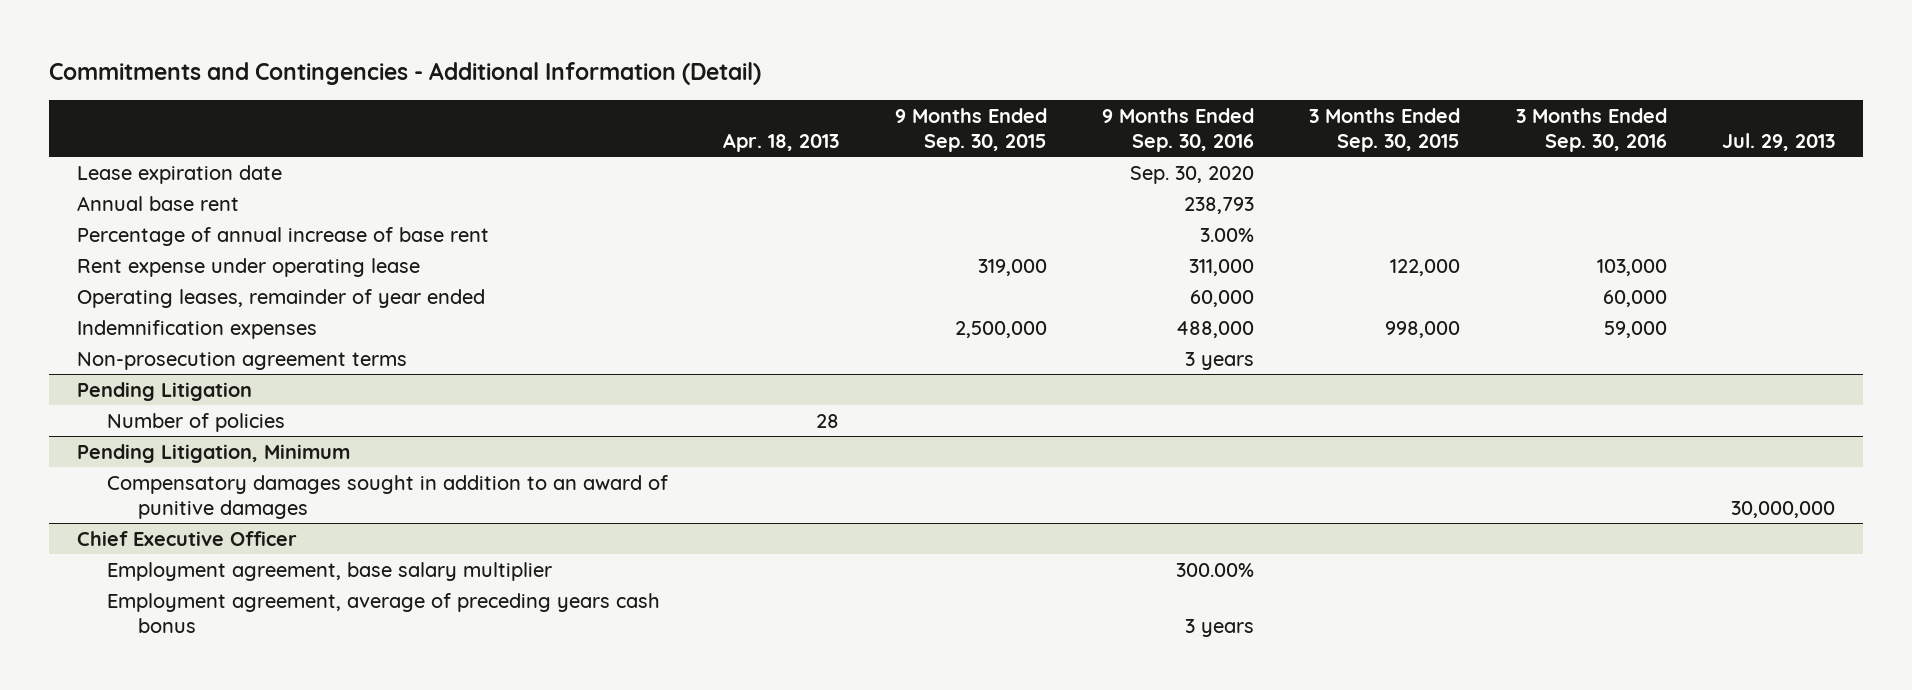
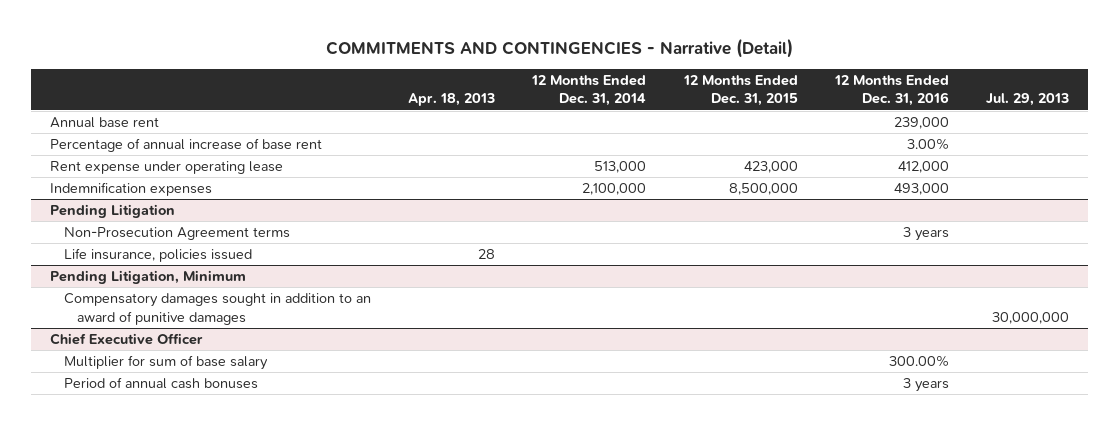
[49,62,762,86] Commitments and Contingencies - Additional Information (Detail) -> [325,37,793,58] COMMITMENTS AND CONTINGENCIES - Narrative (Detail)
[894,107,1047,152] 9 Months Ended Sep. 30, 2015 -> none
[1102,107,1255,152] 9 Months Ended Sep. 30, 2016 -> none
[1309,107,1461,152] 3 Months Ended Sep. 30, 2015 -> none
[1515,107,1667,152] 3 Months Ended Sep. 30, 2016 -> none
none -> [531,74,647,107] 12 Months Ended Dec. 31, 2014
none -> [682,74,798,107] 12 Months Ended Dec. 31, 2015
none -> [833,74,949,107] 12 Months Ended Dec. 31, 2016
[76,164,282,184] Lease expiration date -> none
[76,288,485,308] Operating leases, remainder of year ended -> none
[76,351,407,370] Non-prosecution agreement terms -> none
[107,412,286,432] Number of policies -> none
none -> [63,227,290,241] Non-Prosecution Agreement terms
none -> [63,248,252,263] Life insurance, policies issued
[107,561,553,581] Employment agreement, base salary multiplier -> [63,355,268,371] Multiplier for sum of base salary
[107,592,661,633] Employment agreement, average of preceding years cash bonus -> [63,377,258,390] Period of annual cash bonuses

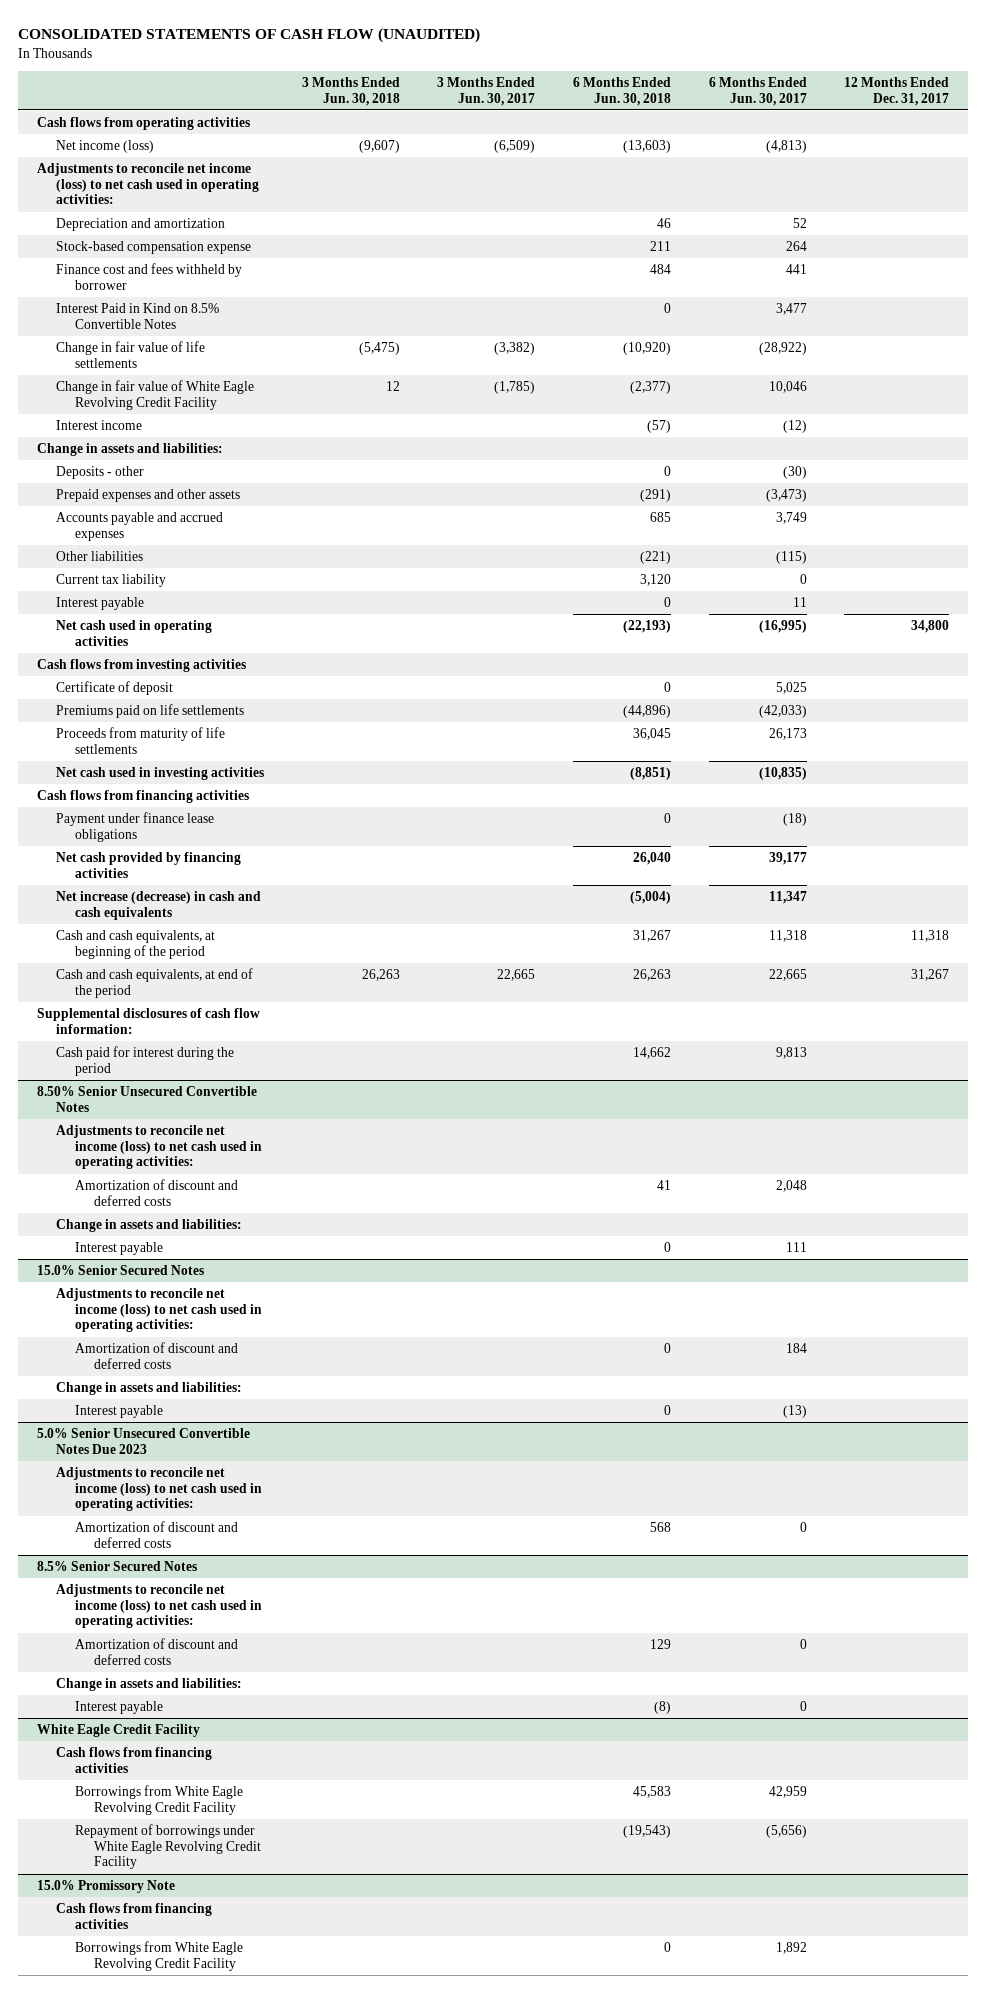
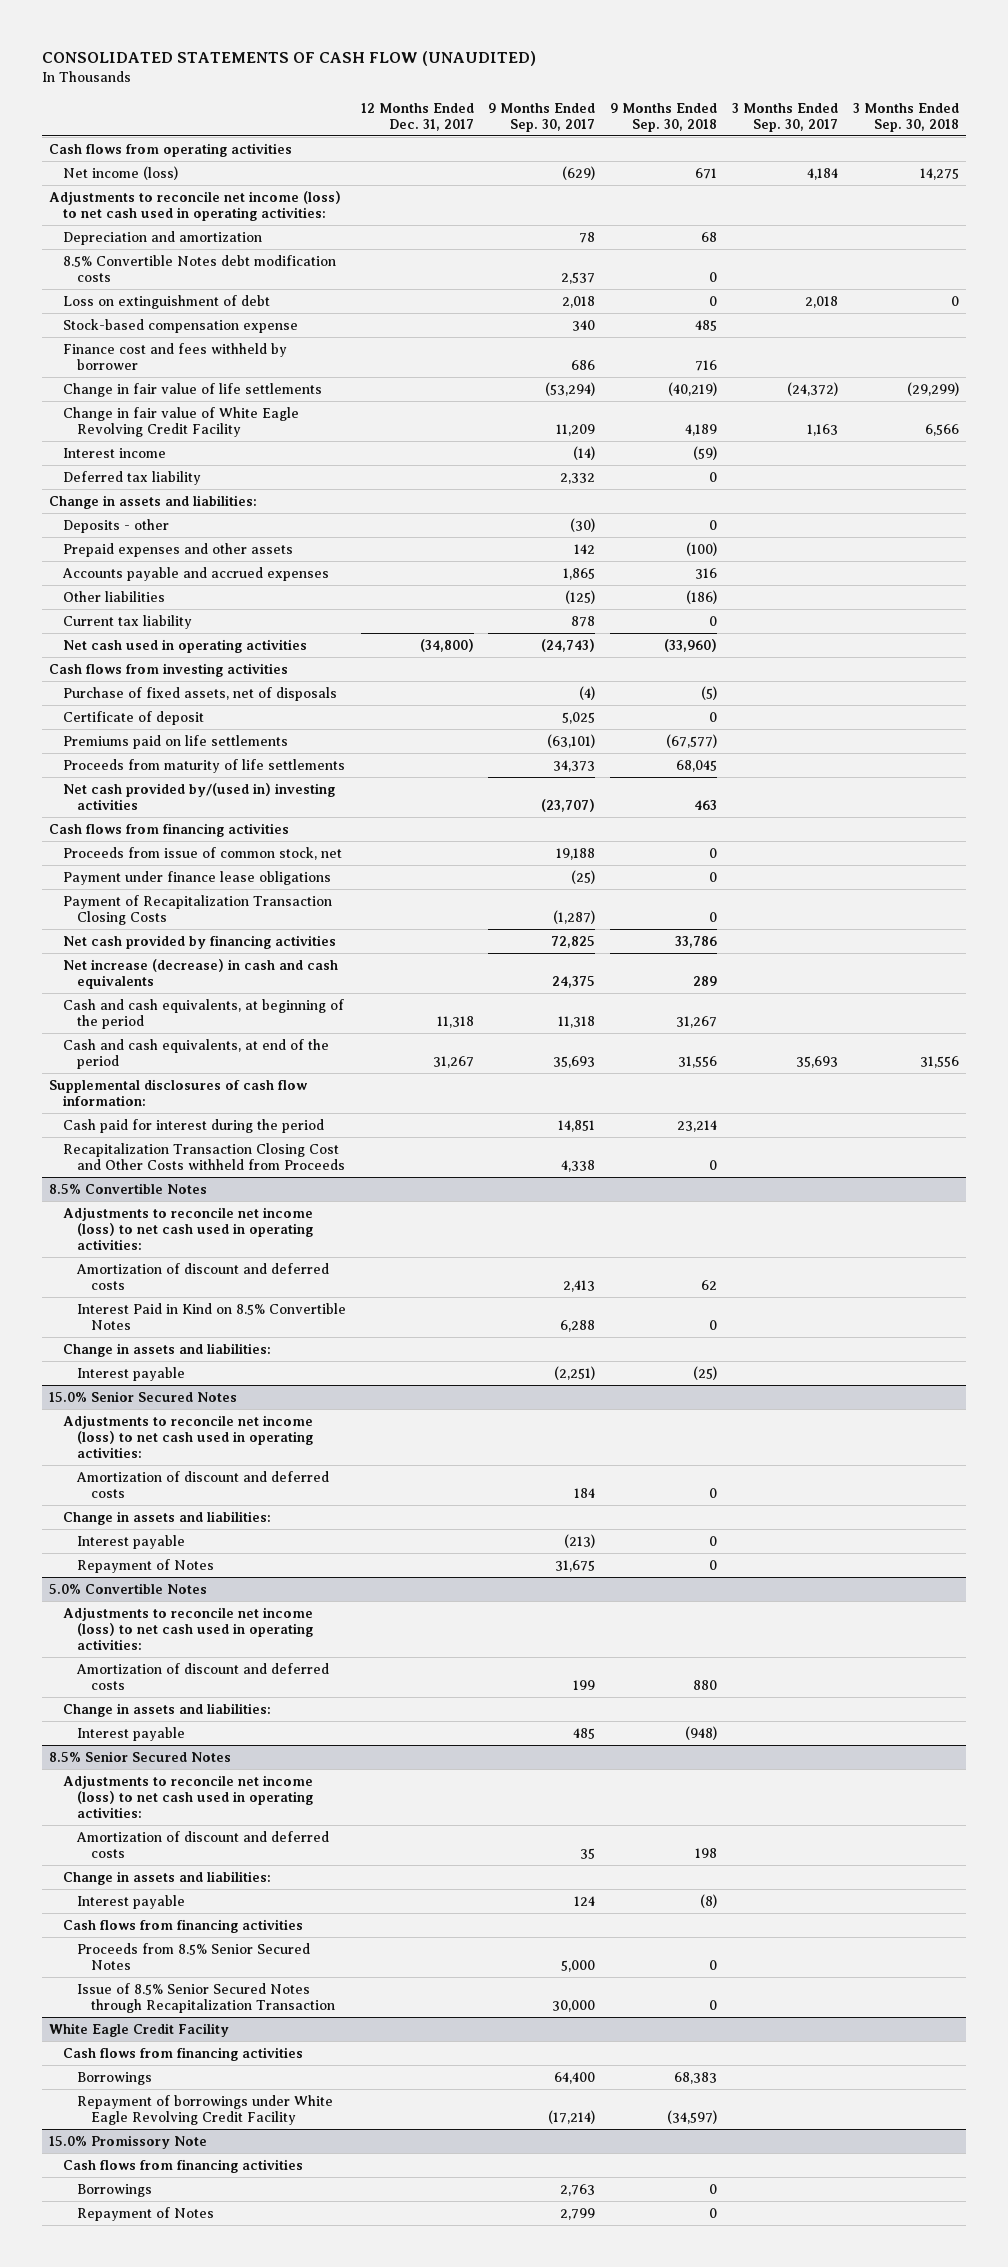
[301,77,400,106] 3 Months Ended Jun. 30, 2018 -> none
[437,77,536,106] 3 Months Ended Jun. 30, 2017 -> none
[572,77,671,106] 6 Months Ended Jun. 30, 2018 -> none
[708,77,807,106] 6 Months Ended Jun. 30, 2017 -> none
none -> [488,102,596,132] 9 Months Ended Sep. 30, 2017
none -> [610,102,718,132] 9 Months Ended Sep. 30, 2018
none -> [731,102,838,132] 3 Months Ended Sep. 30, 2017
none -> [852,102,959,132] 3 Months Ended Sep. 30, 2018
none -> [62,254,336,282] 8.5% Convertible Notes debt modification costs
none -> [62,294,270,309] Loss on extinguishment of debt
[56,302,220,329] Interest Paid in Kind on 8.5% Convertible Notes -> none
none -> [62,470,201,485] Deferred tax liability
[56,596,145,610] Interest payable -> none
[911,619,950,633] 34,800 -> [419,638,474,652] (34,800)
none -> [62,686,337,701] Purchase of fixed assets, net of disposals
[56,766,265,780] Net cash used in investing activities -> [62,782,335,810] Net cash provided by/(used in) investing activities
none -> [62,846,342,860] Proceeds from issue of common stock, net
none -> [62,894,332,925] Payment of Recapitalization Transaction Closing Costs
none -> [62,1142,345,1170] Recapitalization Transaction Closing Cost and Other Costs withheld from Proceeds
[37,1085,258,1112] 8.50% Senior Unsecured Convertible Notes -> [48,1182,207,1194] 8.5% Convertible Notes
none -> [76,1302,346,1330] Interest Paid in Kind on 8.5% Convertible Notes
none -> [76,1558,214,1573] Repayment of Notes
[37,1427,251,1454] 5.0% Senior Unsecured Convertible Notes Due 2023 -> [48,1582,207,1594] 5.0% Convertible Notes
none -> [62,1702,271,1717] Change in assets and liabilities:
none -> [76,1726,185,1741] Interest payable
none -> [62,1918,303,1933] Cash flows from financing activities
none -> [76,1942,310,1970] Proceeds from 8.5% Senior Secured Notes
none -> [76,1982,335,2013] Issue of 8.5% Senior Secured Notes through Recapitalization Transaction
[75,1784,244,1815] Borrowings from White Eagle Revolving Credit Facility -> [76,2071,152,2085] Borrowings
[75,1940,244,1971] Borrowings from White Eagle Revolving Credit Facility -> [76,2183,152,2197] Borrowings
none -> [76,2206,214,2221] Repayment of Notes

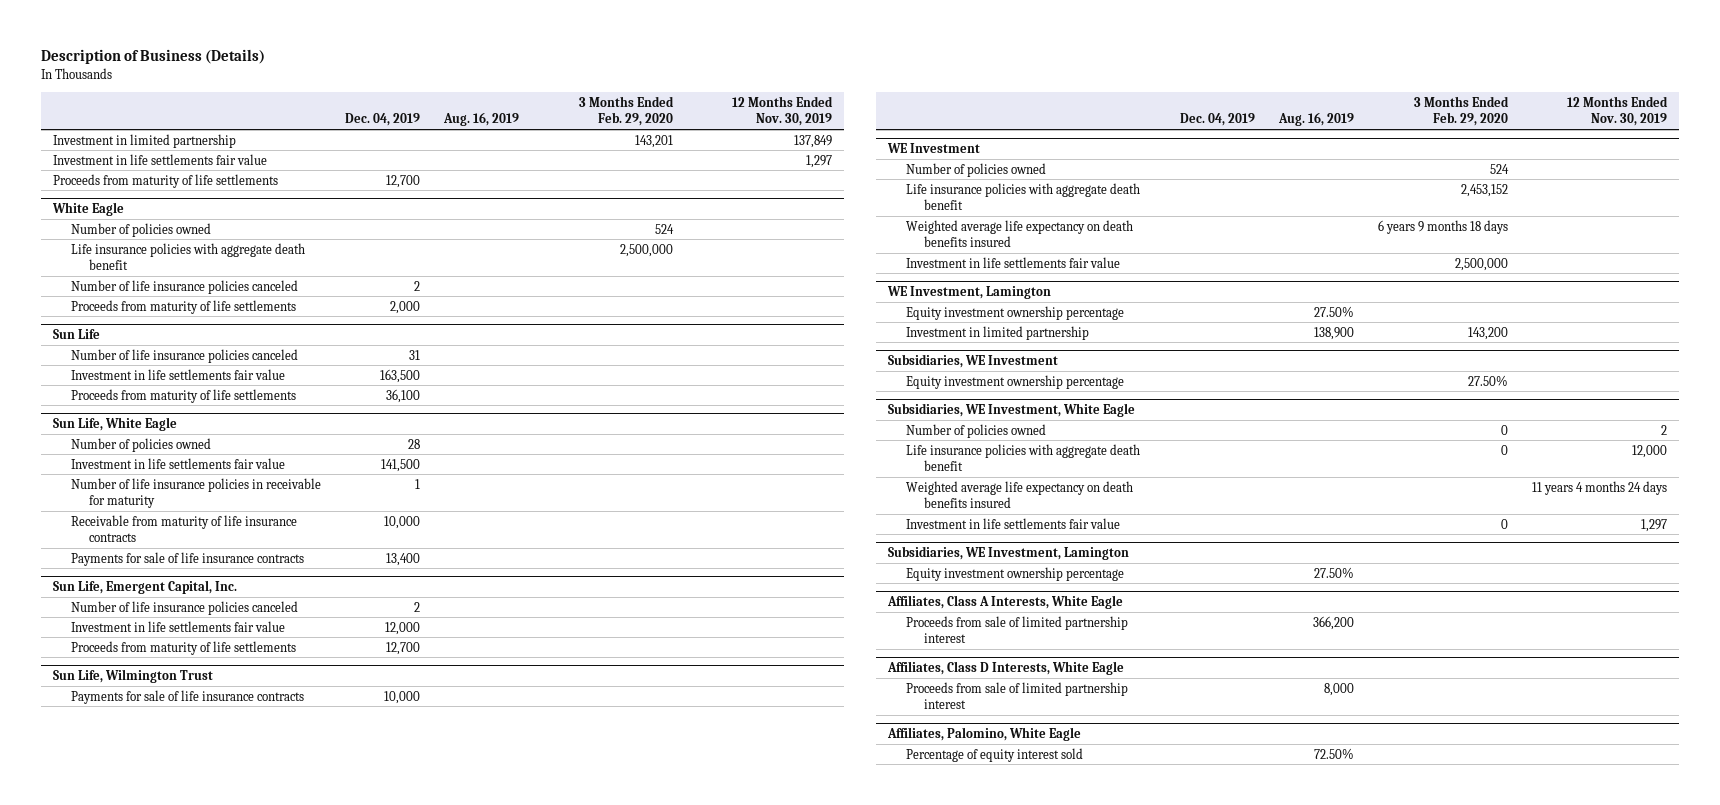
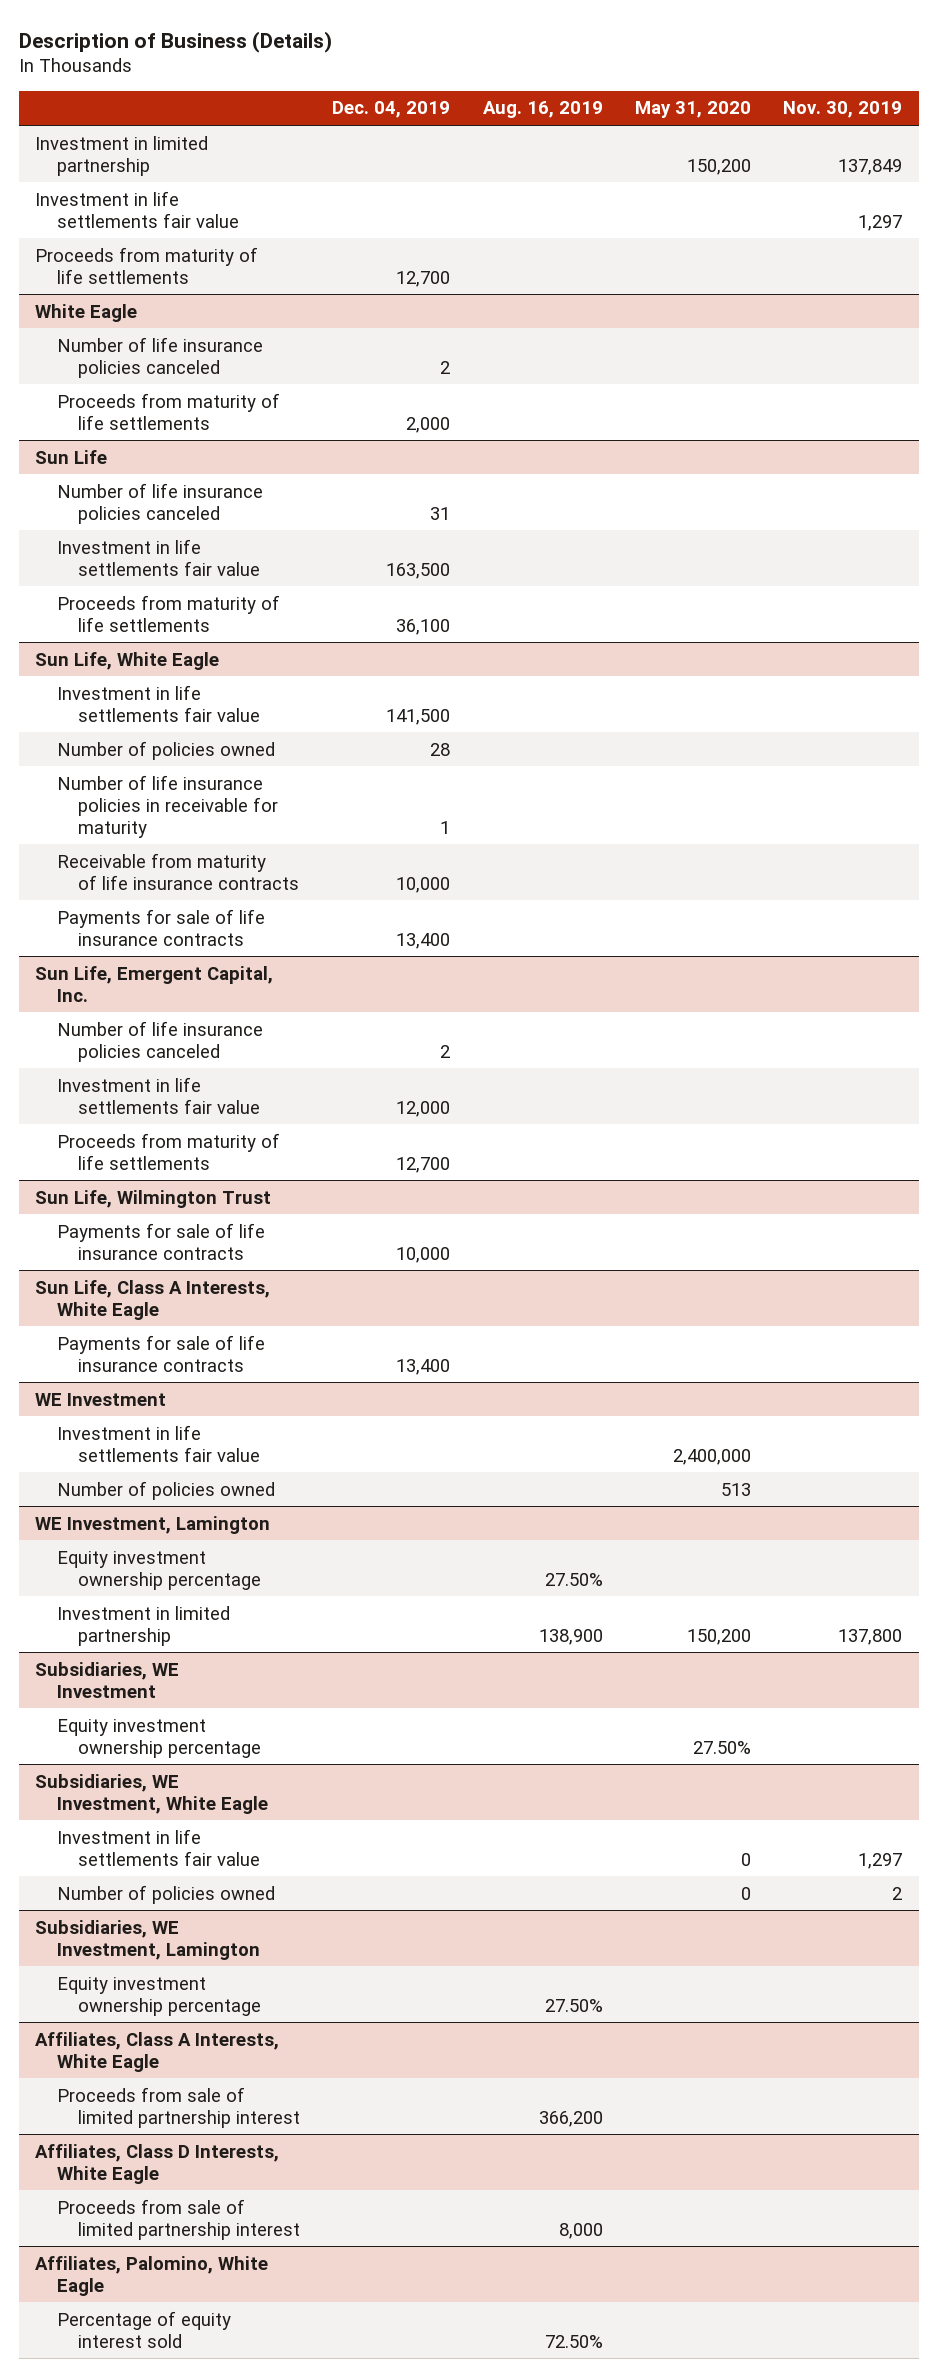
[578,95,674,127] 3 Months Ended Feb. 29, 2020 -> none
[731,95,833,127] 12 Months Ended Nov. 30, 2019 -> none
none -> [635,101,752,119] May 31, 2020
none -> [783,101,903,119] Nov. 30, 2019
[70,222,211,237] Number of policies owned -> none
[70,242,305,271] Life insurance policies with aggregate death benefit -> none
[70,437,211,452] Number of policies owned -> [56,740,275,760] Number of policies owned
none -> [35,1279,271,1320] Sun Life, Class A Interests, White Eagle
none -> [56,1334,265,1372] Payments for sale of life insurance contracts
[906,182,1141,211] Life insurance policies with aggregate death benefit -> none
[906,219,1134,248] Weighted average life expectancy on death benefits insured -> none
[906,162,1047,177] Number of policies owned -> [56,1480,275,1500] Number of policies owned
[906,443,1141,472] Life insurance policies with aggregate death benefit -> none
[906,480,1134,509] Weighted average life expectancy on death benefits insured -> none
[906,423,1047,438] Number of policies owned -> [56,1884,275,1904] Number of policies owned

